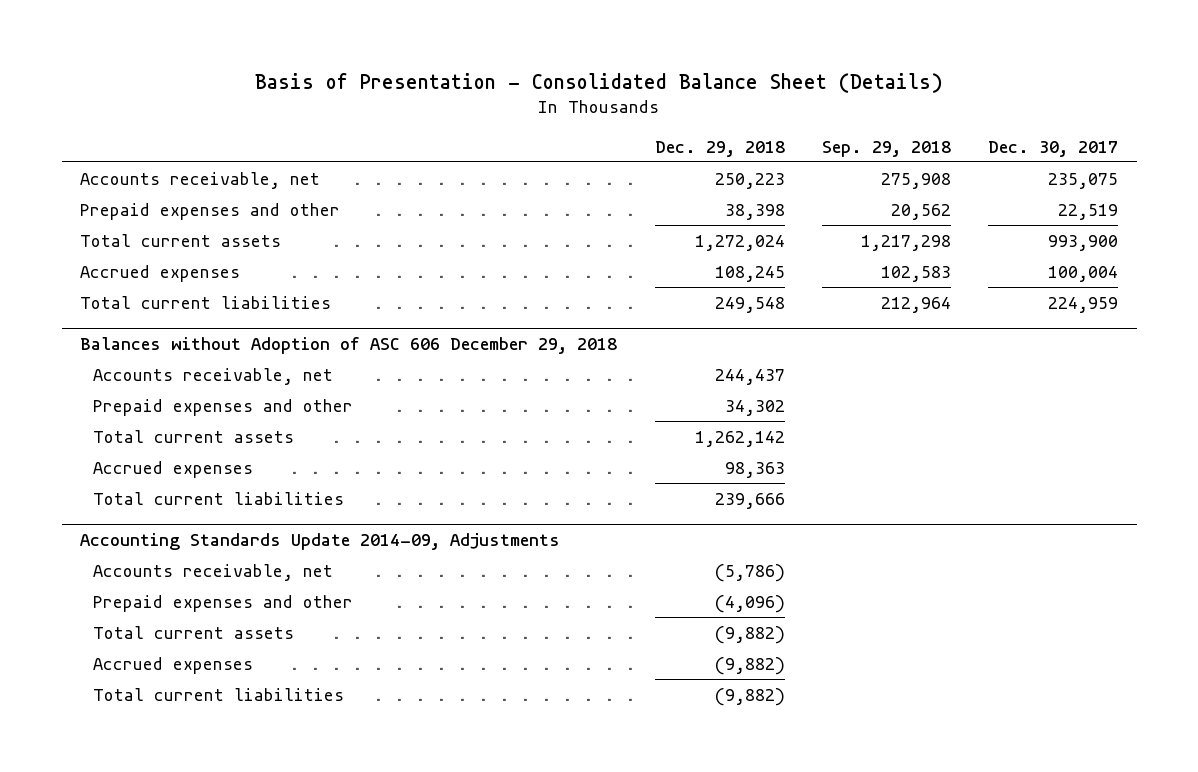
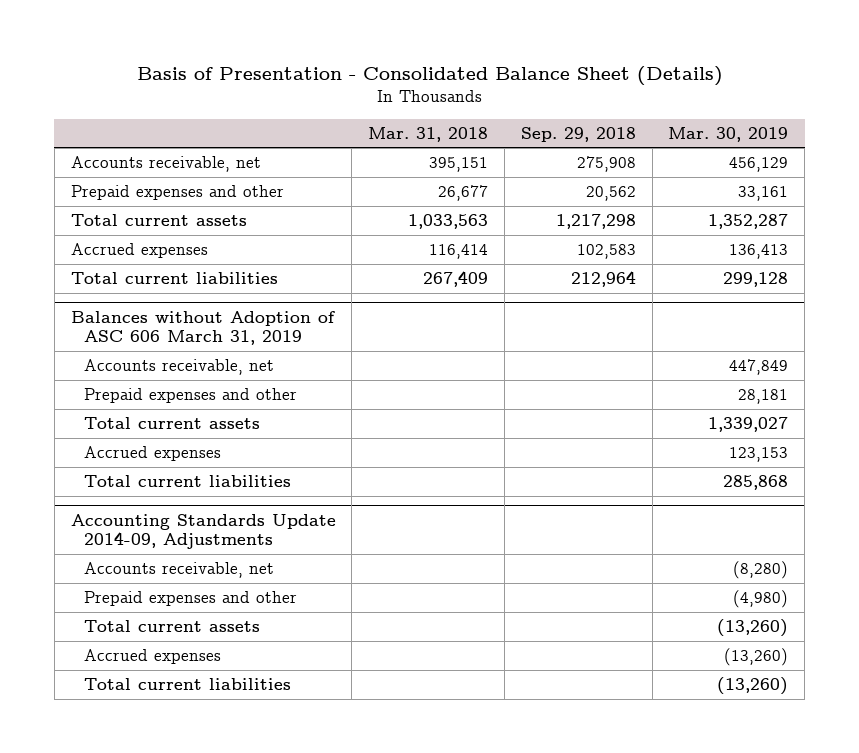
[654,140,785,157] Dec. 29, 2018 -> none
[988,140,1119,157] Dec. 30, 2017 -> none
none -> [368,126,489,142] Mar. 31, 2018
none -> [668,126,789,142] Mar. 30, 2019
[80,336,618,354] Balances without Adoption of ASC 606 December 29, 2018 -> [70,310,335,346] Balances without Adoption of ASC 606 March 31, 2019

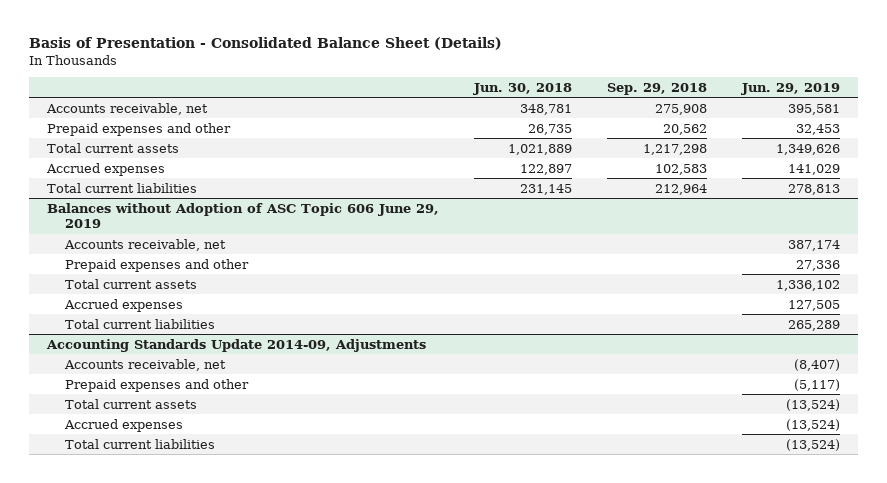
[368,126,489,142] Mar. 31, 2018 -> none
[668,126,789,142] Mar. 30, 2019 -> none
none -> [472,82,572,95] Jun. 30, 2018
none -> [741,82,841,95] Jun. 29, 2019
[70,310,335,346] Balances without Adoption of ASC 606 March 31, 2019 -> [46,202,439,229] Balances without Adoption of ASC Topic 606 June 29, 2019

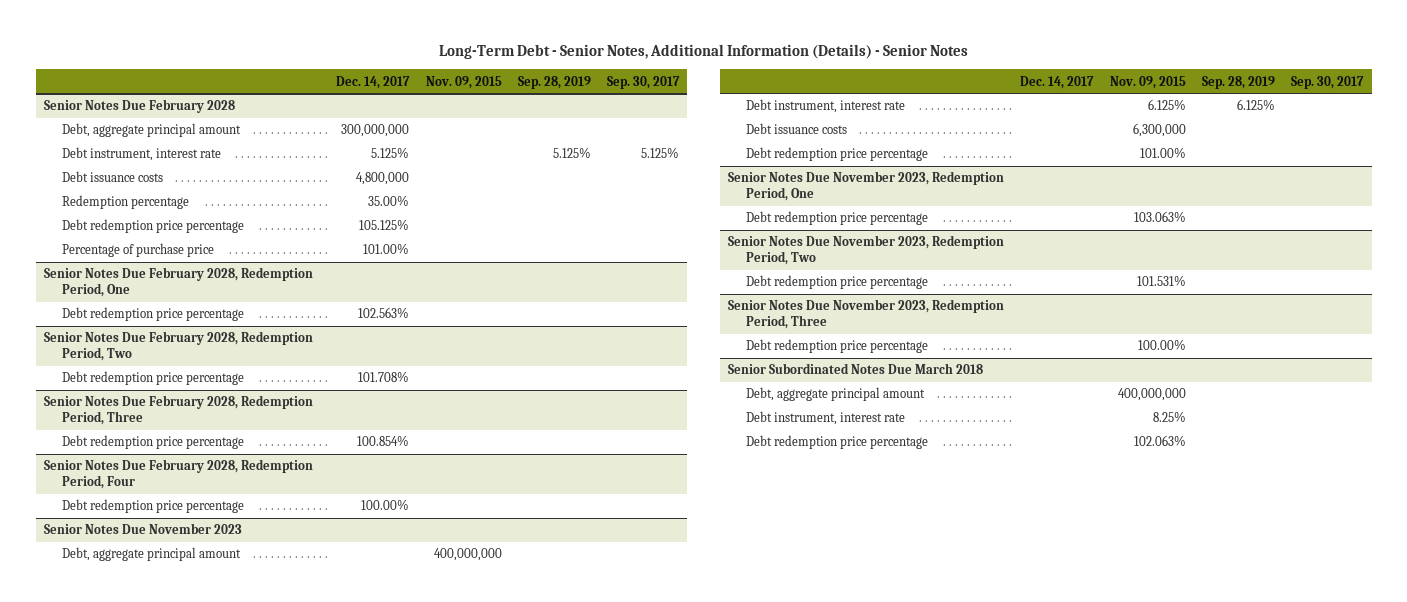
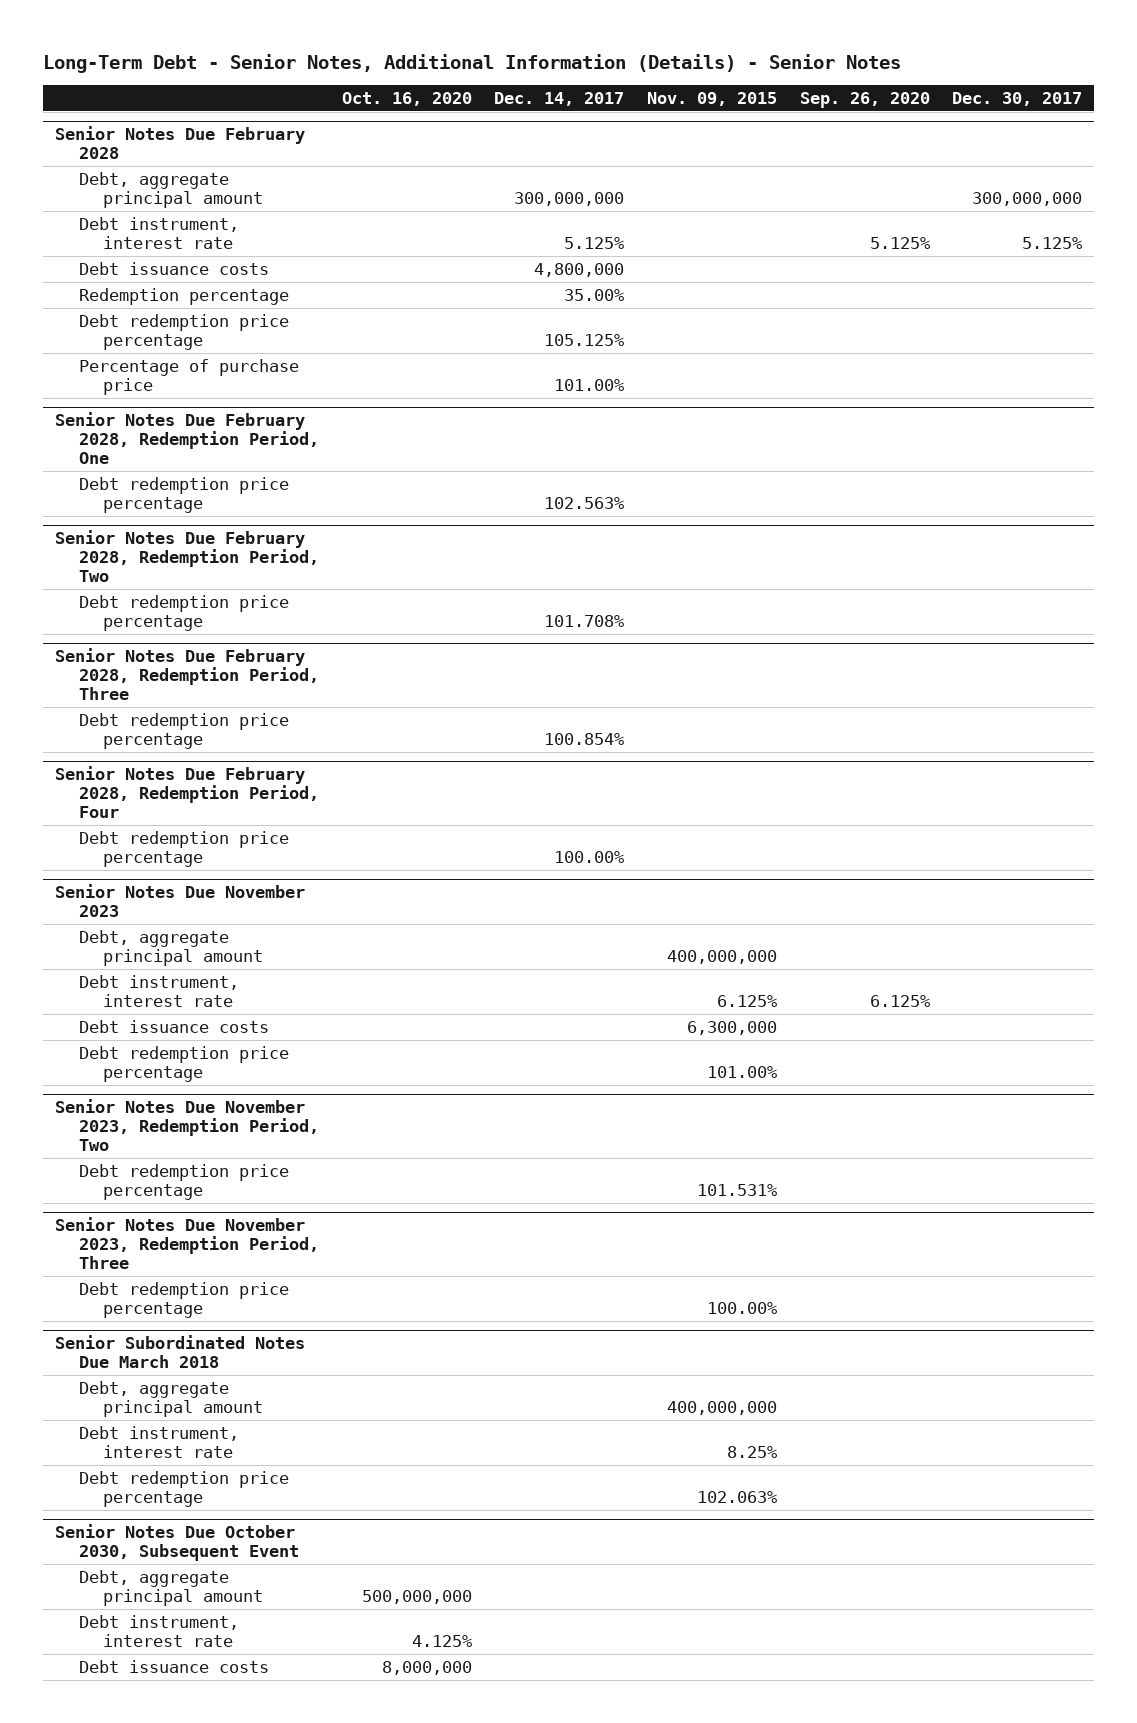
[517,75,591,89] Sep. 28, 2019 -> none
[607,75,681,89] Sep. 30, 2017 -> none
none -> [341,92,472,107] Oct. 16, 2020
none -> [799,92,930,109] Sep. 26, 2020
none -> [952,92,1083,107] Dec. 30, 2017
[728,171,1005,202] Senior Notes Due November 2023, Redemption Period, One -> none
[746,211,929,226] Debt redemption price percentage -> none
none -> [54,1524,299,1562] Senior Notes Due October 2030, Subsequent Event
none -> [78,1569,263,1606] Debt, aggregate principal amount
none -> [78,1614,239,1647] Debt instrument, interest rate
none -> [78,1659,269,1673] Debt issuance costs

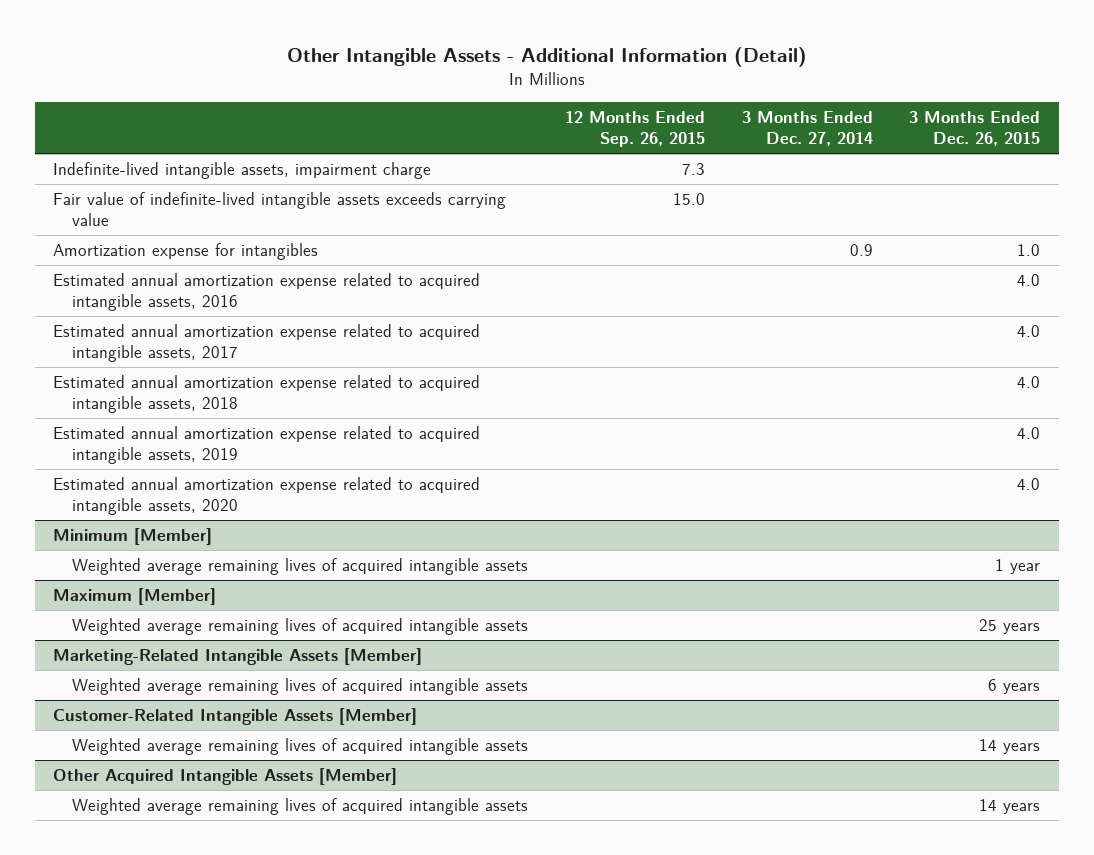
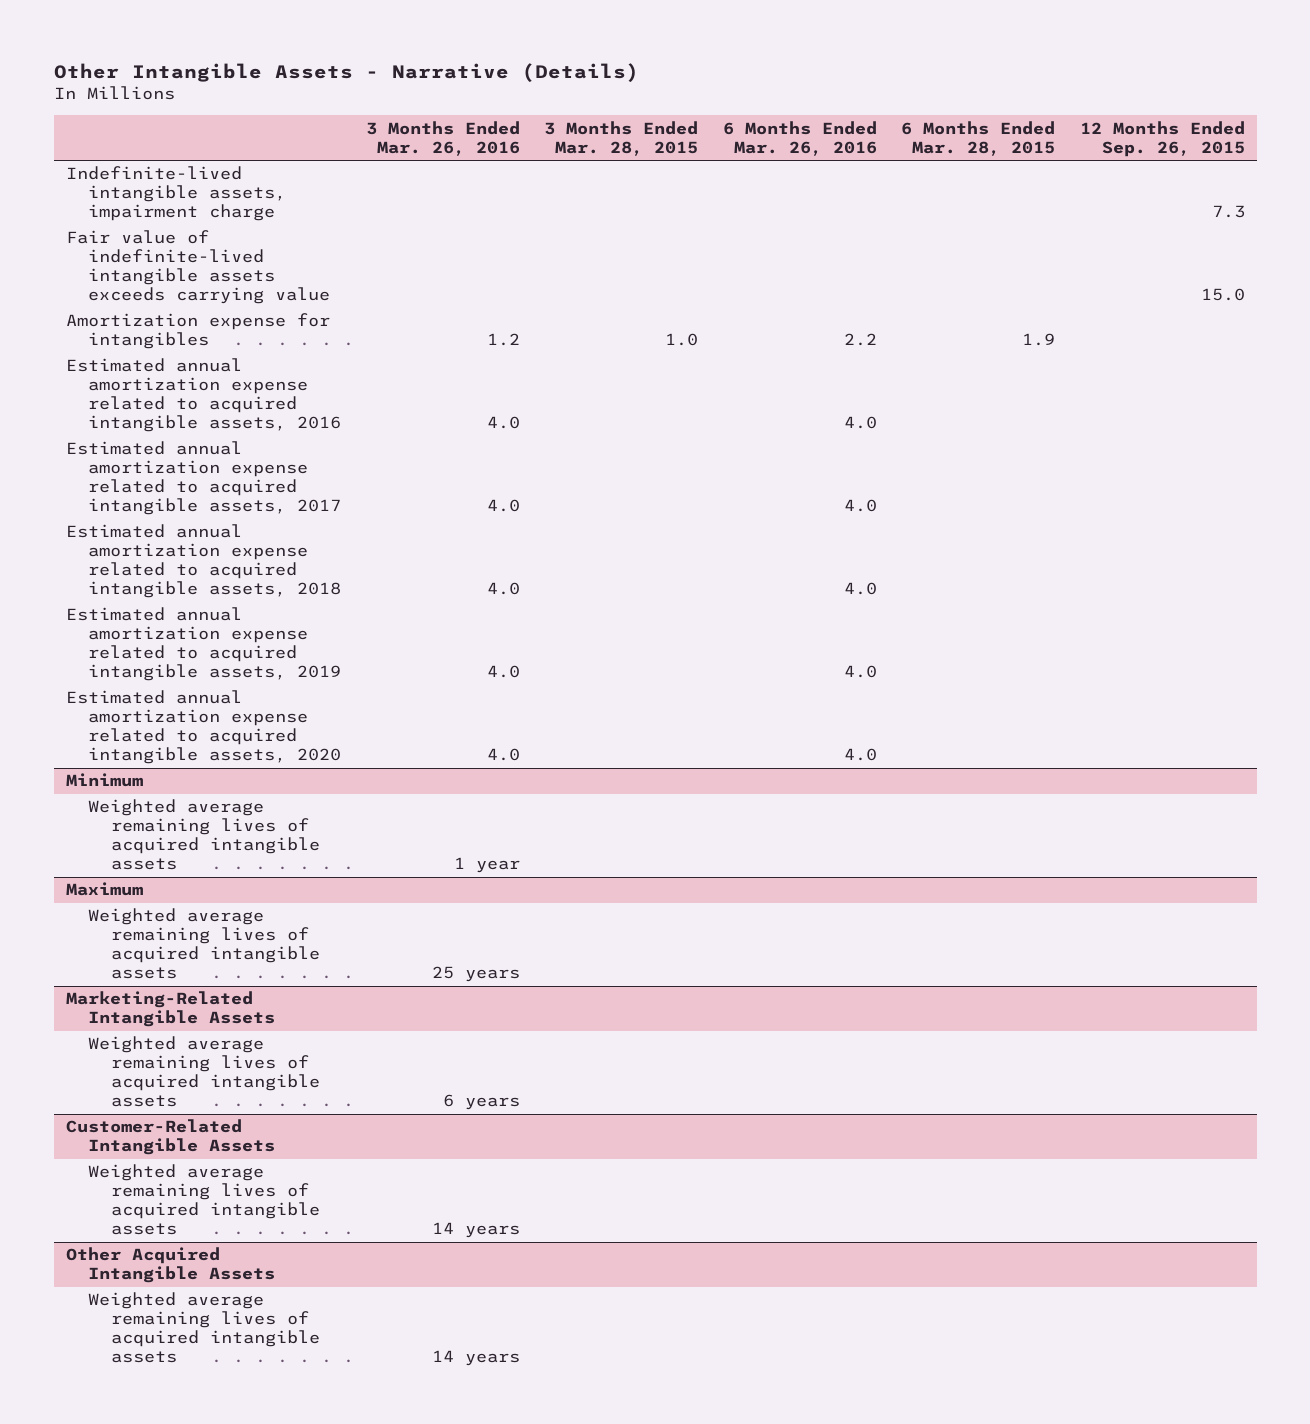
[286,46,807,67] Other Intangible Assets - Additional Information (Detail) -> [53,63,639,83] Other Intangible Assets - Narrative (Details)
[741,111,873,147] 3 Months Ended Dec. 27, 2014 -> none
[909,111,1041,147] 3 Months Ended Dec. 26, 2015 -> none
none -> [365,120,520,156] 3 Months Ended Mar. 26, 2016
none -> [544,120,699,156] 3 Months Ended Mar. 28, 2015
none -> [722,120,877,156] 6 Months Ended Mar. 26, 2016
none -> [901,120,1056,156] 6 Months Ended Mar. 28, 2015
[53,527,213,545] Minimum [Member] -> [65,773,143,788] Minimum
[53,587,217,605] Maximum [Member] -> [65,882,143,897] Maximum
[53,647,423,665] Marketing-Related Intangible Assets [Member] -> [65,991,276,1028] Marketing-Related Intangible Assets
[53,707,418,725] Customer-Related Intangible Assets [Member] -> [65,1119,276,1156] Customer-Related Intangible Assets
[53,767,398,785] Other Acquired Intangible Assets [Member] -> [65,1247,276,1284] Other Acquired Intangible Assets

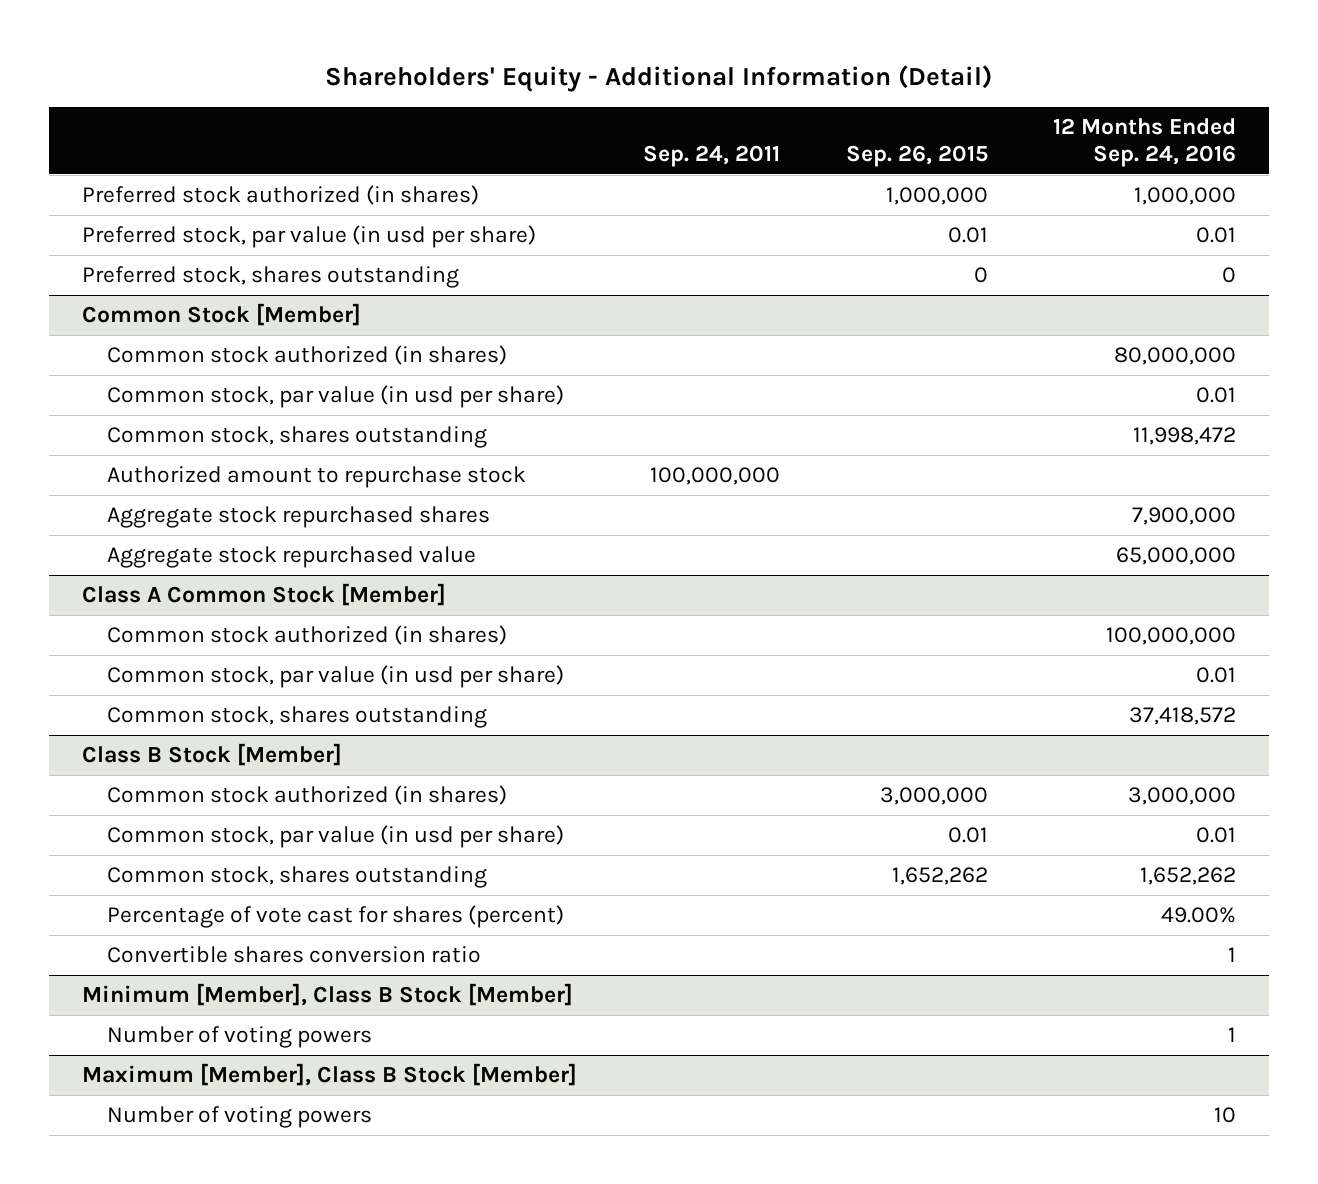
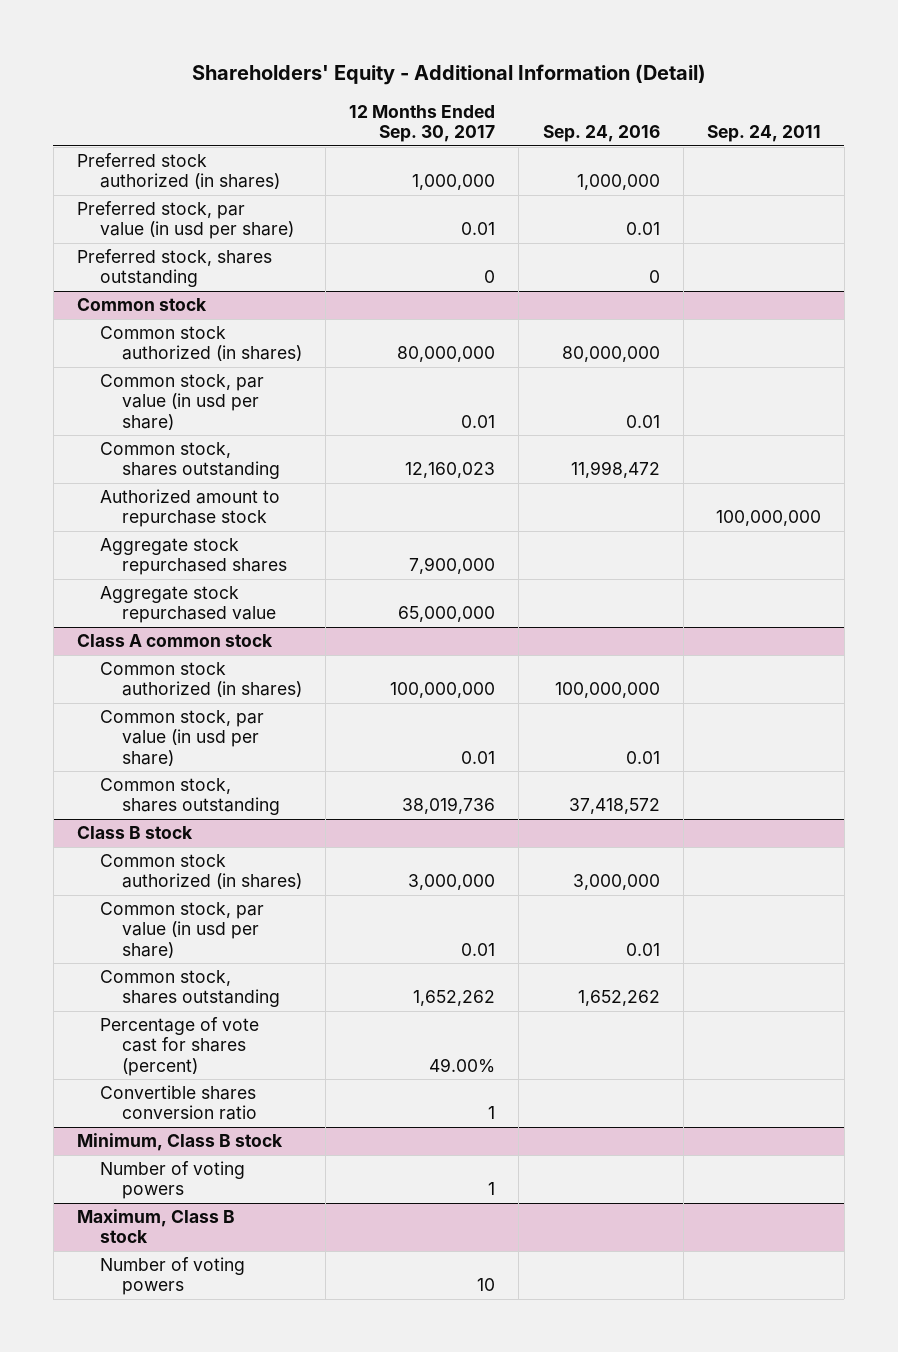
[845,145,988,168] Sep. 26, 2015 -> none
[1053,118,1237,168] 12 Months Ended Sep. 24, 2016 -> none
none -> [349,104,496,143] 12 Months Ended Sep. 30, 2017
none -> [542,125,660,143] Sep. 24, 2016
[82,303,362,327] Common Stock [Member] -> [76,298,207,312] Common stock
[82,583,447,607] Class A Common Stock [Member] -> [76,634,273,648] Class A common stock
[82,743,343,767] Class B Stock [Member] -> [76,826,193,840] Class B stock
[82,983,574,1007] Minimum [Member], Class B Stock [Member] -> [76,1133,283,1152] Minimum, Class B stock
[82,1063,578,1087] Maximum [Member], Class B Stock [Member] -> [76,1209,235,1244] Maximum, Class B stock

